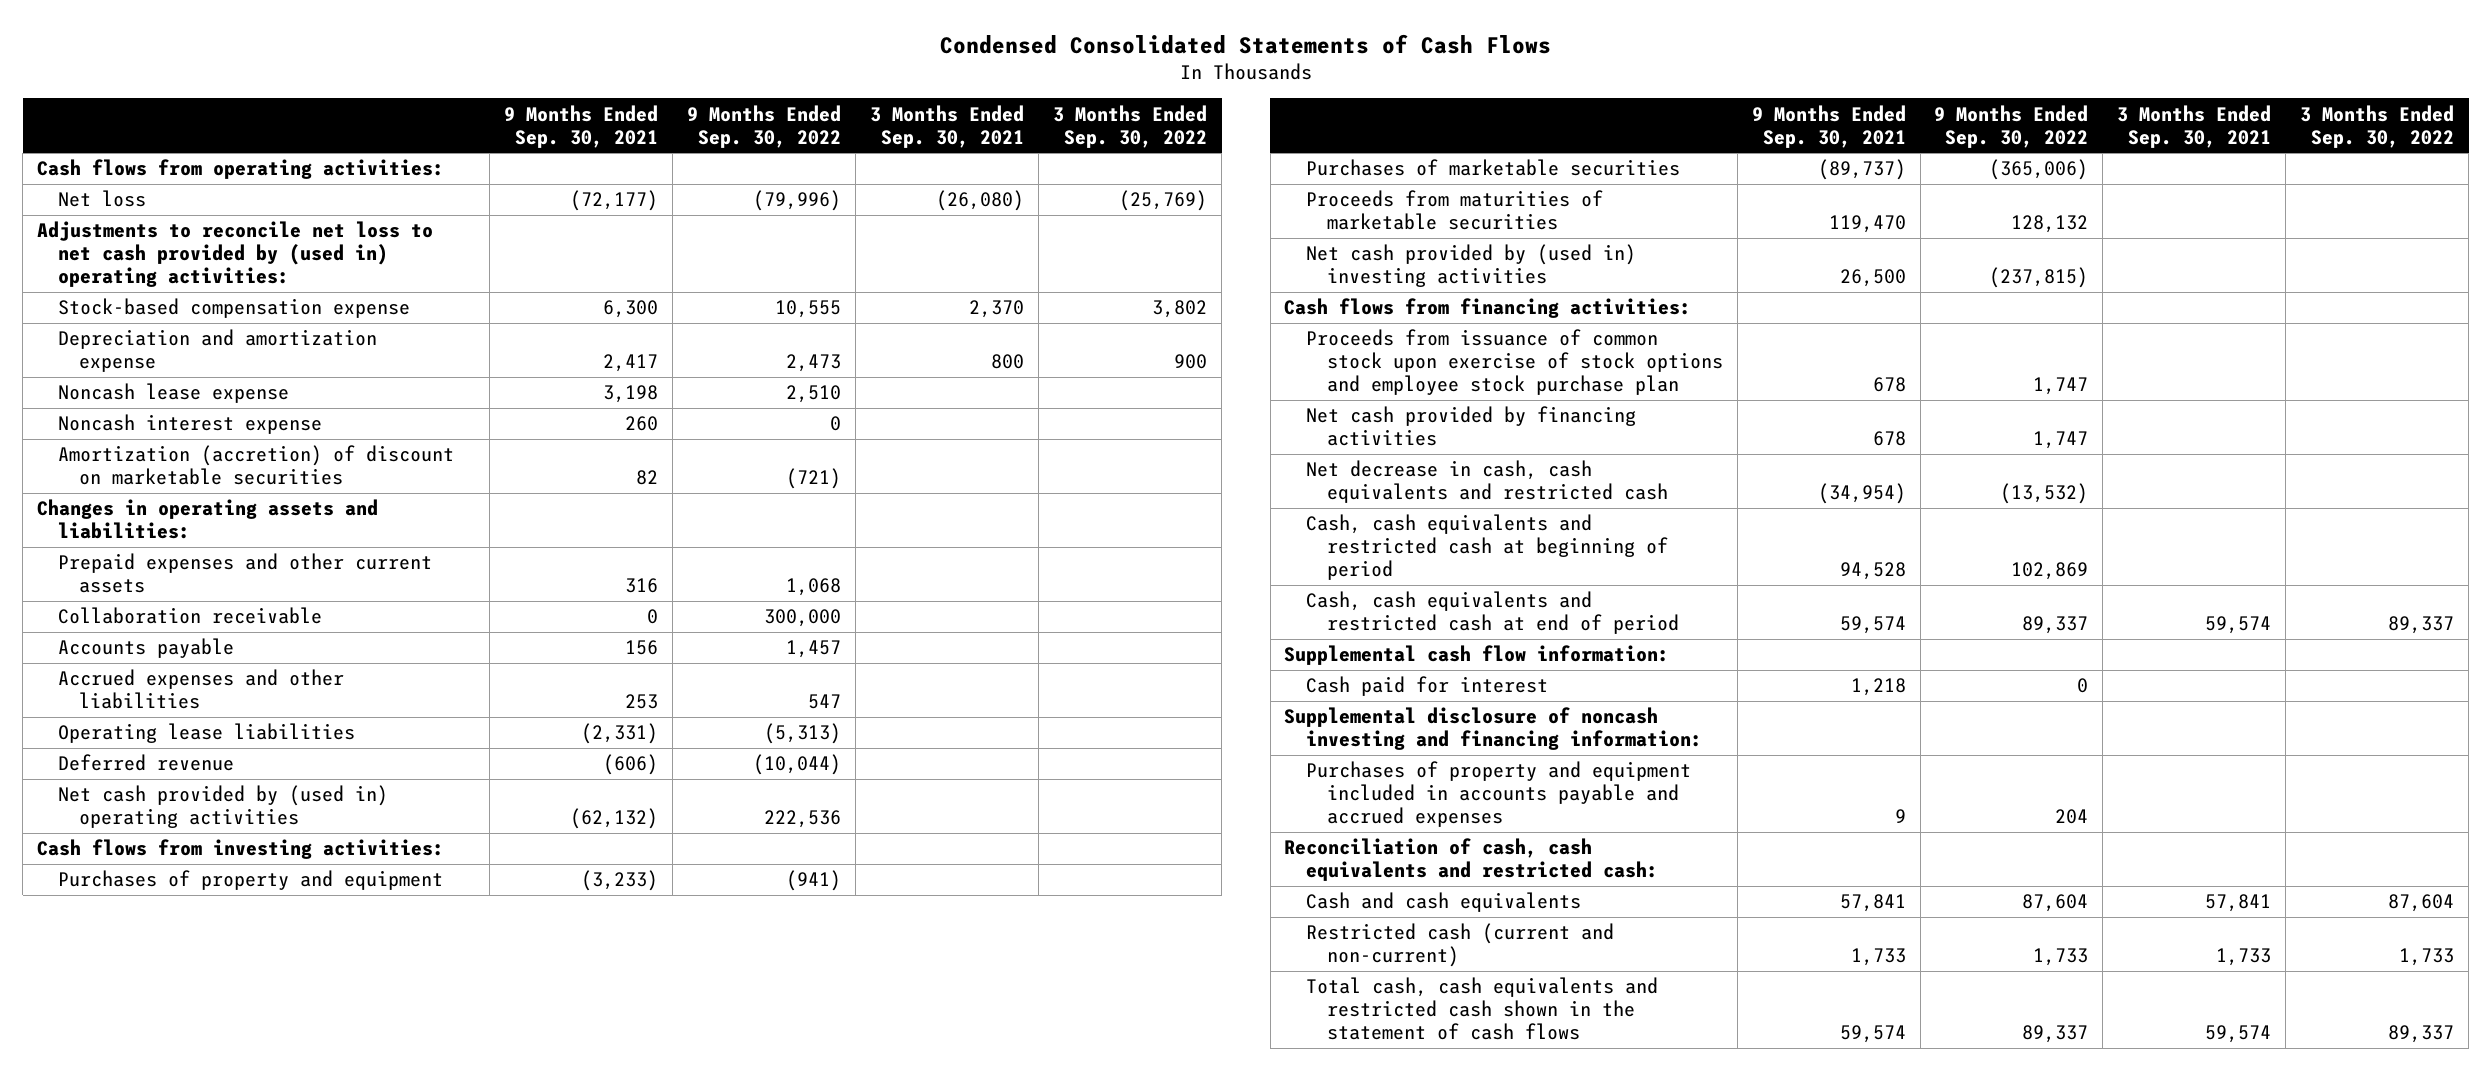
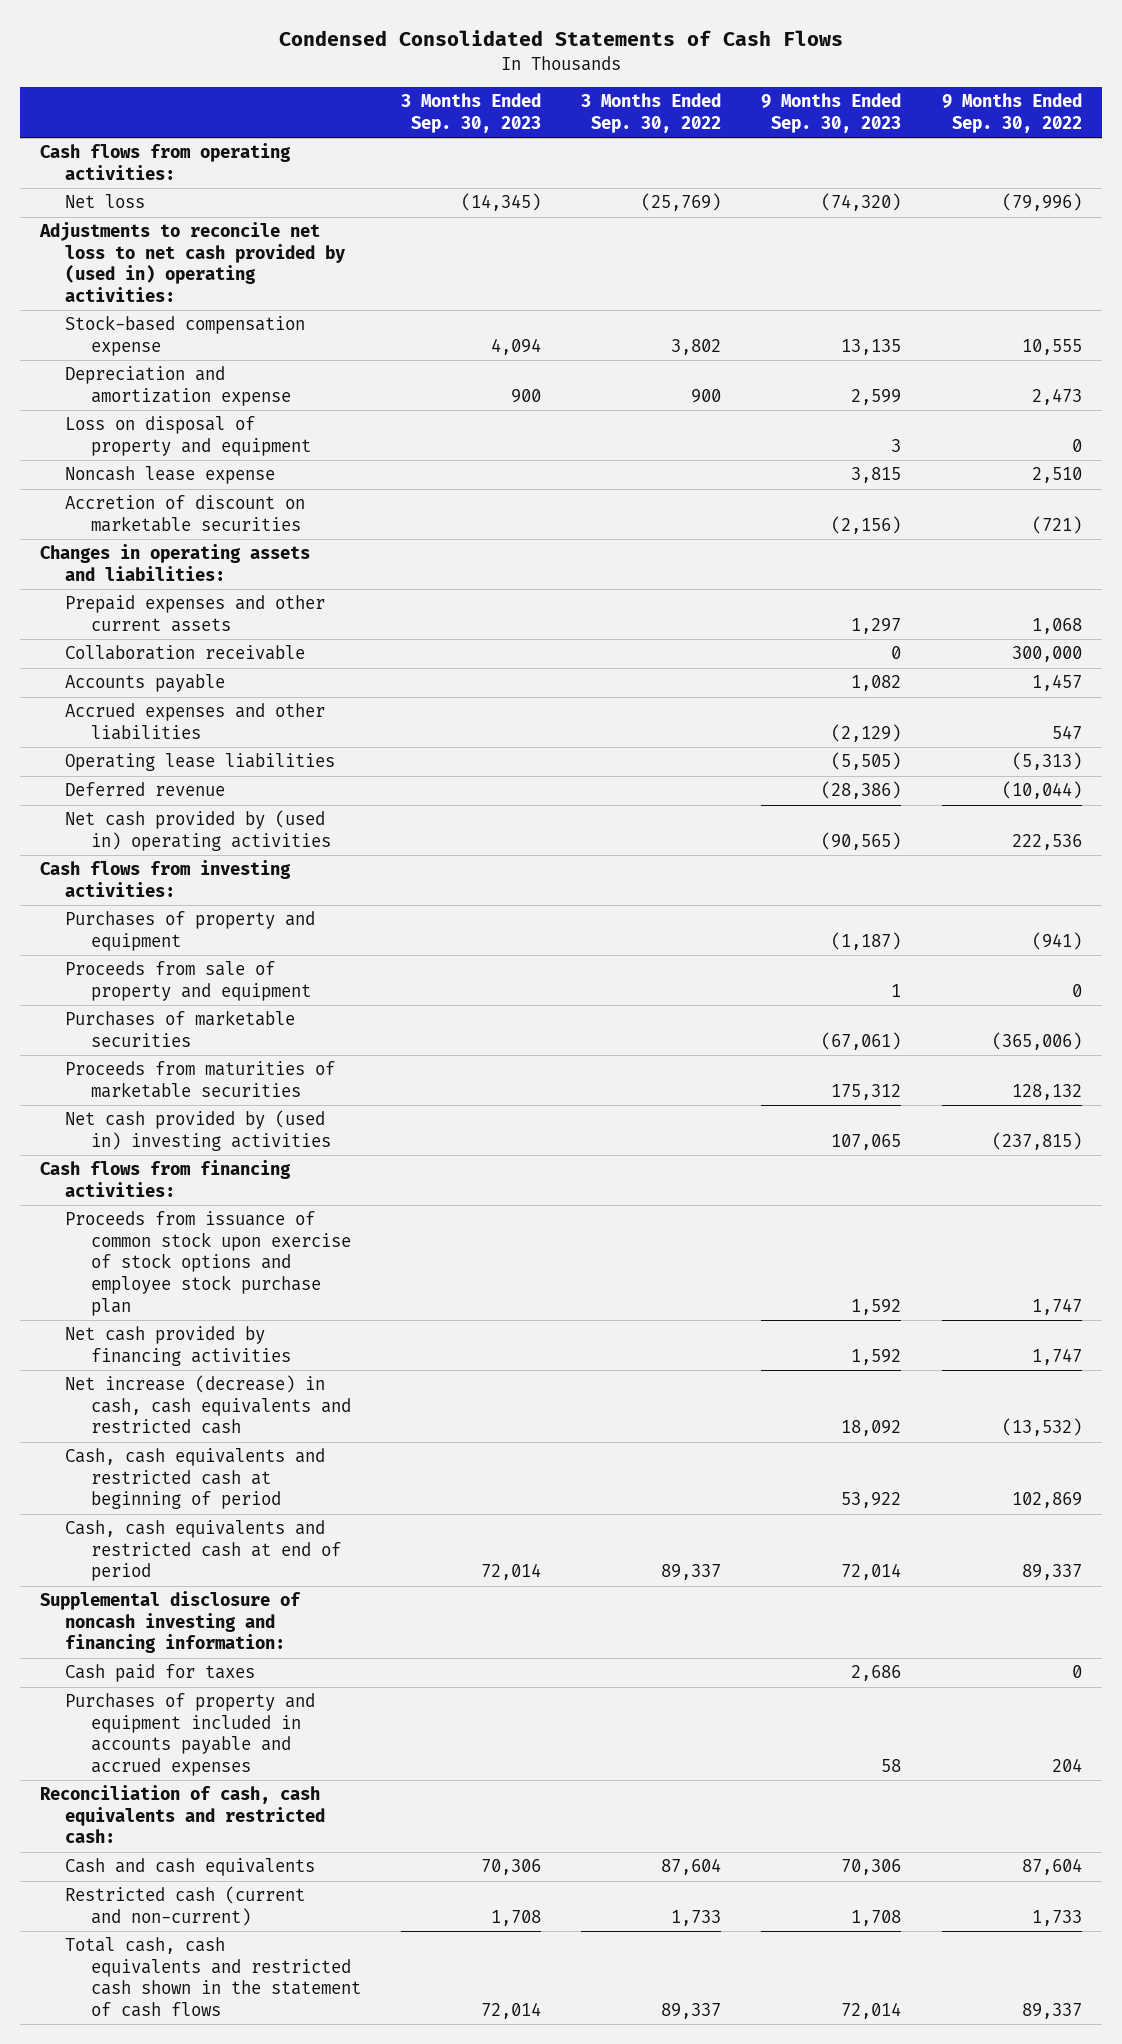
[504,104,659,148] 9 Months Ended Sep. 30, 2021 -> none
[870,104,1025,148] 3 Months Ended Sep. 30, 2021 -> none
none -> [401,93,542,133] 3 Months Ended Sep. 30, 2023
none -> [761,93,902,133] 9 Months Ended Sep. 30, 2023
none -> [65,416,311,456] Loss on disposal of property and equipment
[58,414,323,435] Noncash interest expense -> none
[58,445,455,486] Amortization (accretion) of discount on marketable securities -> [65,495,306,532] Accretion of discount on marketable securities
none -> [65,961,311,1001] Proceeds from sale of property and equipment
[1305,460,1668,504] Net decrease in cash, cash equivalents and restricted cash -> [65,1375,351,1435] Net increase (decrease) in cash, cash equivalents and restricted cash
[1284,645,1670,666] Supplemental cash flow information: -> none
[1305,676,1548,697] Cash paid for interest -> none
none -> [65,1664,256,1683] Cash paid for taxes

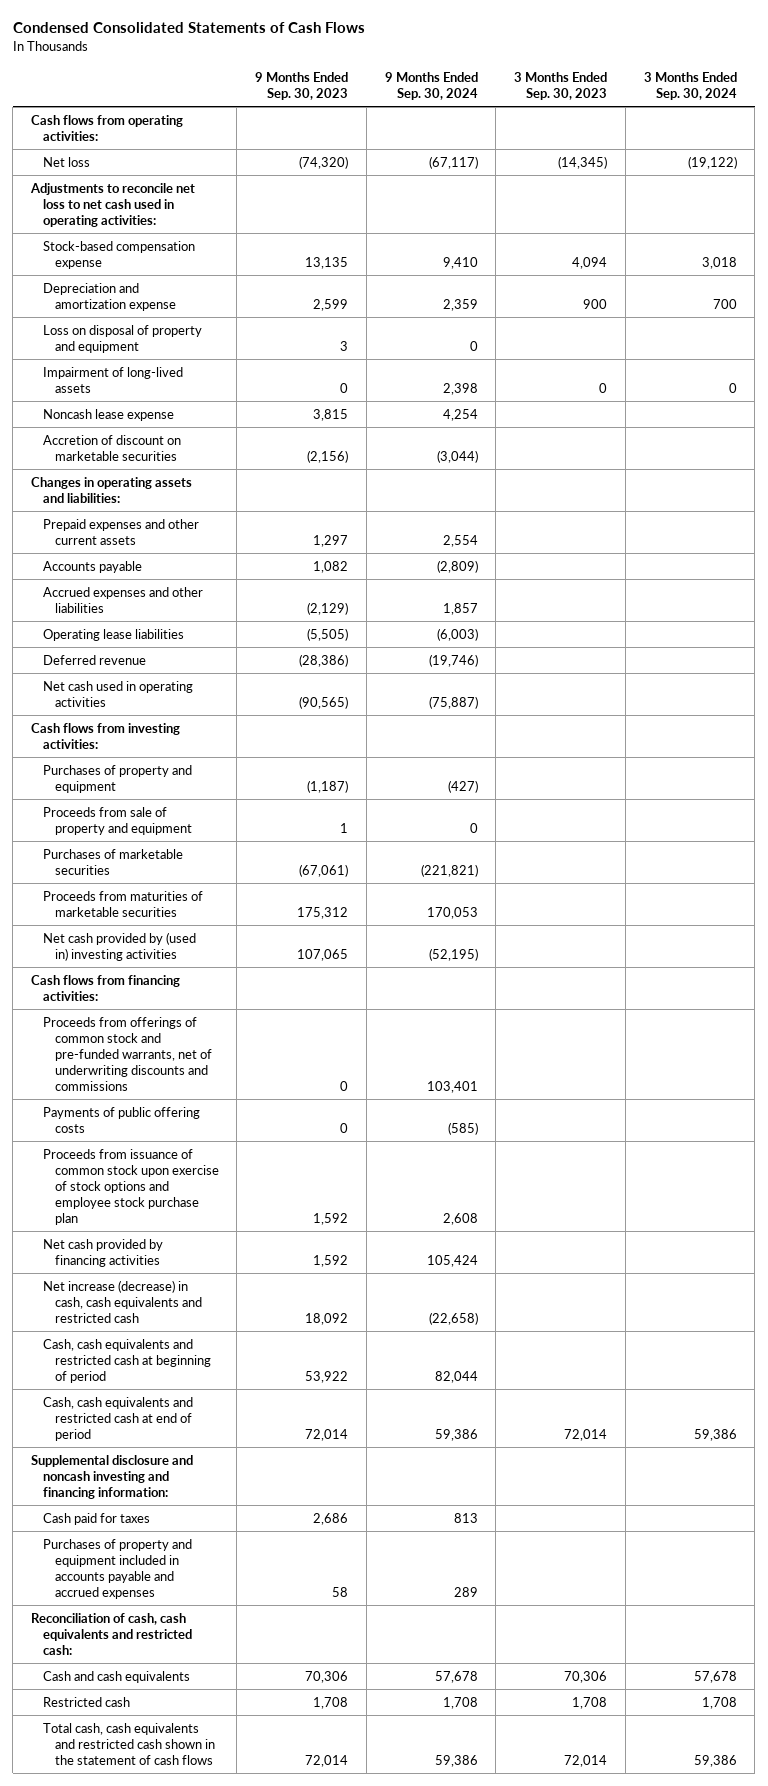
[581,93,722,133] 3 Months Ended Sep. 30, 2022 -> none
[941,93,1082,133] 9 Months Ended Sep. 30, 2022 -> none
none -> [384,71,478,100] 9 Months Ended Sep. 30, 2024
none -> [643,71,737,100] 3 Months Ended Sep. 30, 2024
[38,222,346,302] Adjustments to reconcile net loss to net cash provided by (used in) operating activities: -> [30,182,196,227] Adjustments to reconcile net loss to net cash used in operating activities:
none -> [42,366,183,393] Impairment of long-lived assets
[65,645,306,661] Collaboration receivable -> none
[65,810,331,851] Net cash provided by (used in) operating activities -> [42,680,193,707] Net cash used in operating activities
none -> [42,1016,212,1092] Proceeds from offerings of common stock and pre-funded warrants, net of underwriting discounts and commissions
none -> [42,1106,200,1133] Payments of public offering costs
[39,1591,301,1654] Supplemental disclosure of noncash investing and financing information: -> [31,1454,194,1499] Supplemental disclosure and noncash investing and financing information:
[65,1886,306,1926] Restricted cash (current and non-current) -> [42,1696,130,1707] Restricted cash

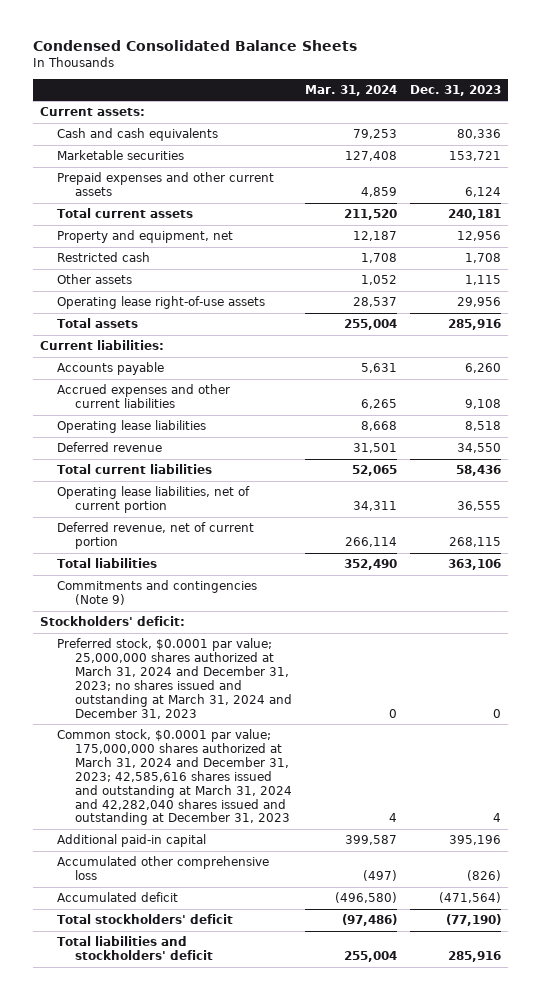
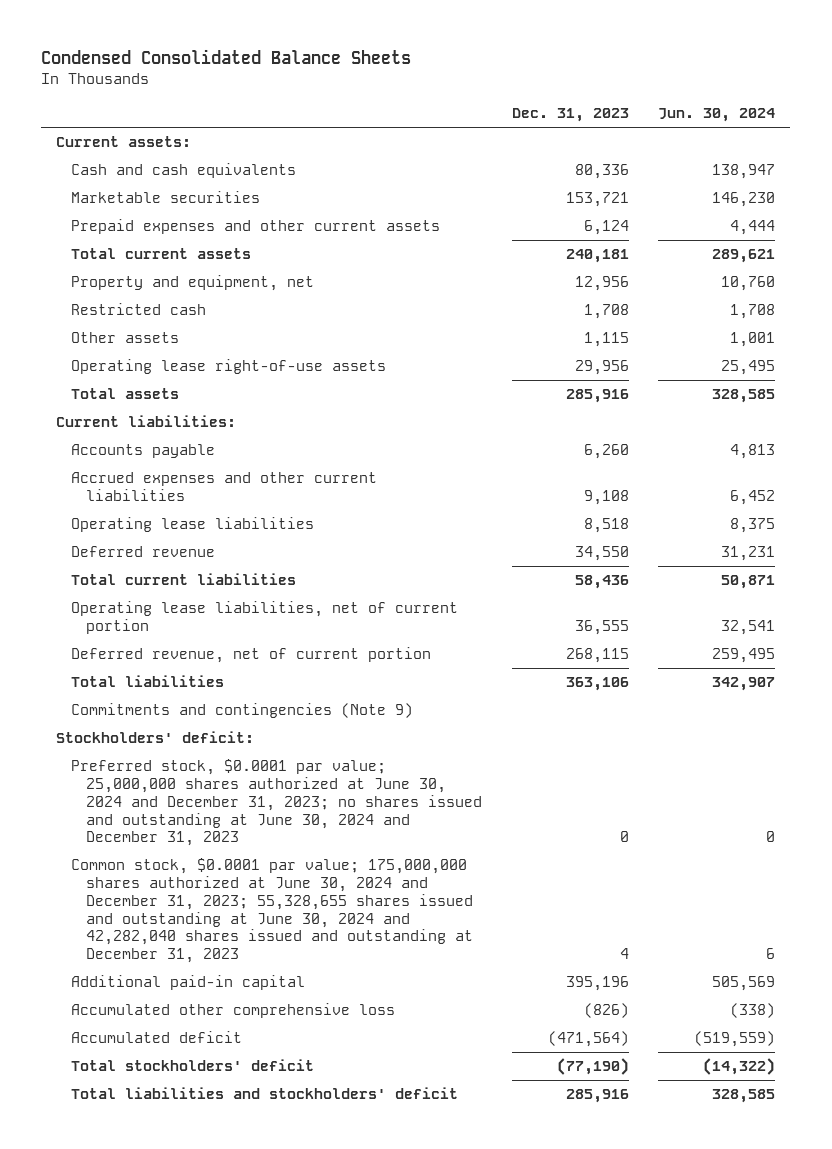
[304,84,397,96] Mar. 31, 2024 -> none
none -> [658,108,776,123] Jun. 30, 2024
[57,638,292,719] Preferred stock, $0.0001 par value; 25,000,000 shares authorized at March 31, 2024 and December 31, 2023; no shares issued and outstanding at March 31, 2024 and December 31, 2023 -> [70,759,482,847] Preferred stock, $0.0001 par value; 25,000,000 shares authorized at June 30, 2024 and December 31, 2023; no shares issued and outstanding at June 30, 2024 and December 31, 2023
[57,729,292,826] Common stock, $0.0001 par value; 175,000,000 shares authorized at March 31, 2024 and December 31, 2023; 42,585,616 shares issued and outstanding at March 31, 2024 and 42,282,040 shares issued and outstanding at December 31, 2023 -> [70,858,473,964] Common stock, $0.0001 par value; 175,000,000 shares authorized at June 30, 2024 and December 31, 2023; 55,328,655 shares issued and outstanding at June 30, 2024 and 42,282,040 shares issued and outstanding at December 31, 2023

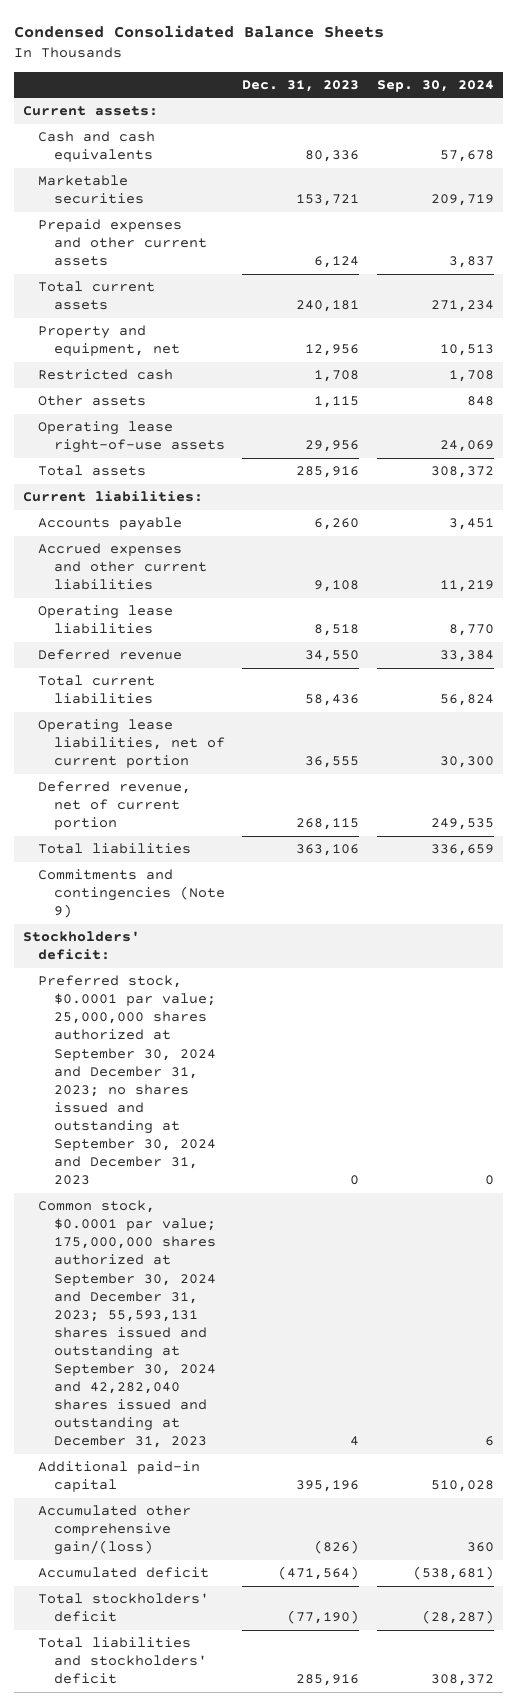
[658,108,776,123] Jun. 30, 2024 -> none
none -> [376,79,494,92] Sep. 30, 2024
[70,759,482,847] Preferred stock, $0.0001 par value; 25,000,000 shares authorized at June 30, 2024 and December 31, 2023; no shares issued and outstanding at June 30, 2024 and December 31, 2023 -> [38,975,216,1186] Preferred stock, $0.0001 par value; 25,000,000 shares authorized at September 30, 2024 and December 31, 2023; no shares issued and outstanding at September 30, 2024 and December 31, 2023
[70,858,473,964] Common stock, $0.0001 par value; 175,000,000 shares authorized at June 30, 2024 and December 31, 2023; 55,328,655 shares issued and outstanding at June 30, 2024 and 42,282,040 shares issued and outstanding at December 31, 2023 -> [38,1200,216,1449] Common stock, $0.0001 par value; 175,000,000 shares authorized at September 30, 2024 and December 31, 2023; 55,593,131 shares issued and outstanding at September 30, 2024 and 42,282,040 shares issued and outstanding at December 31, 2023
[70,1003,395,1019] Accumulated other comprehensive loss -> [38,1505,192,1556] Accumulated other comprehensive gain/(loss)

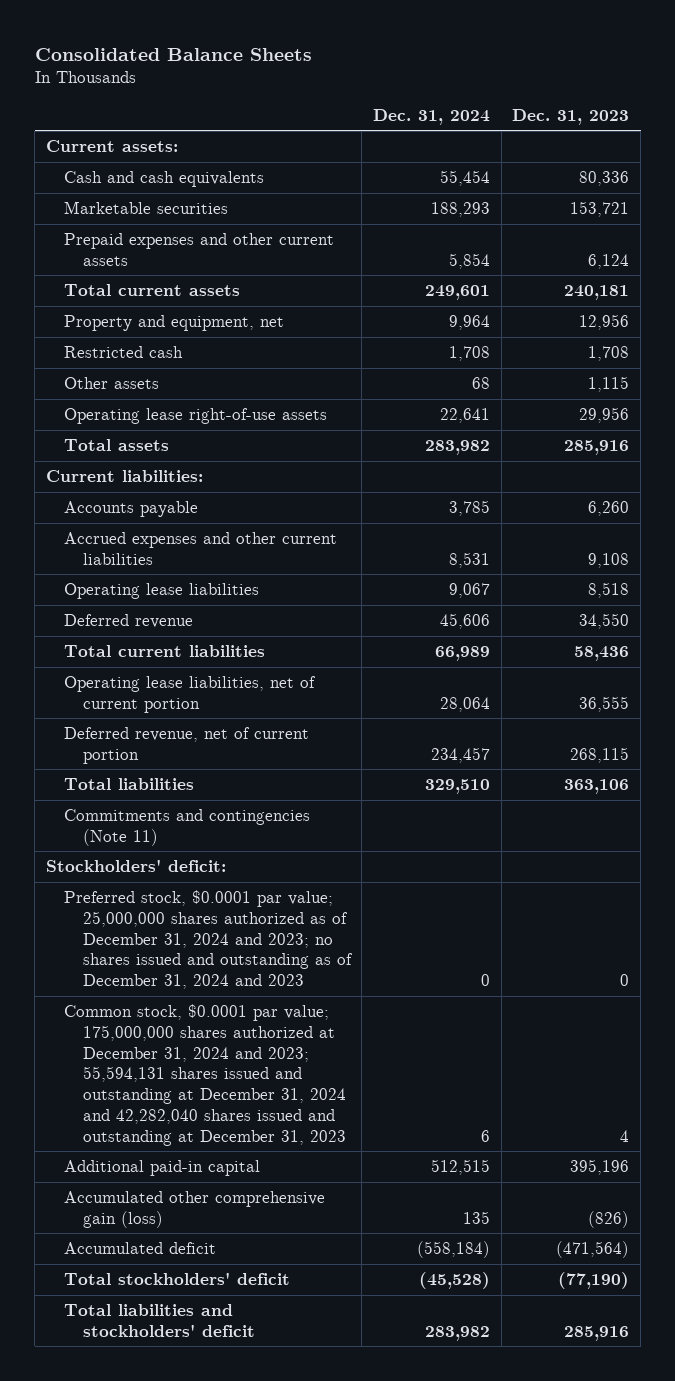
[13,24,384,38] Condensed Consolidated Balance Sheets -> [34,47,312,61] Consolidated Balance Sheets
[376,79,494,92] Sep. 30, 2024 -> none
none -> [373,108,491,125] Dec. 31, 2024
[38,869,225,919] Commitments and contingencies (Note 9) -> [64,809,311,846] Commitments and contingencies (Note 11)
[38,975,216,1186] Preferred stock, $0.0001 par value; 25,000,000 shares authorized at September 30, 2024 and December 31, 2023; no shares issued and outstanding at September 30, 2024 and December 31, 2023 -> [64,890,353,990] Preferred stock, $0.0001 par value; 25,000,000 shares authorized as of December 31, 2024 and 2023; no shares issued and outstanding as of December 31, 2024 and 2023
[38,1200,216,1449] Common stock, $0.0001 par value; 175,000,000 shares authorized at September 30, 2024 and December 31, 2023; 55,593,131 shares issued and outstanding at September 30, 2024 and 42,282,040 shares issued and outstanding at December 31, 2023 -> [64,1004,346,1146] Common stock, $0.0001 par value; 175,000,000 shares authorized at December 31, 2024 and 2023; 55,594,131 shares issued and outstanding at December 31, 2024 and 42,282,040 shares issued and outstanding at December 31, 2023
[38,1505,192,1556] Accumulated other comprehensive gain/(loss) -> [64,1191,326,1228] Accumulated other comprehensive gain (loss)

